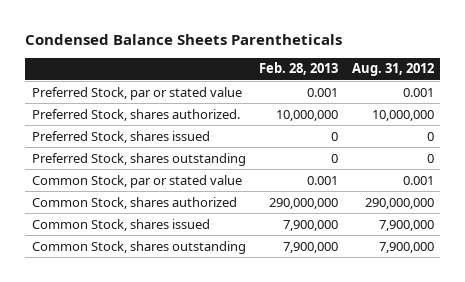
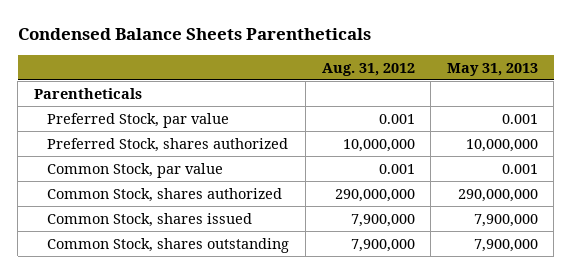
[259,62,339,76] Feb. 28, 2013 -> none
none -> [446,62,538,76] May 31, 2013
[31,130,210,143] Preferred Stock, shares issued -> none
[31,152,246,166] Preferred Stock, shares outstanding -> none
none -> [33,87,142,99] Parentheticals
[31,86,242,100] Preferred Stock, par or stated value -> [47,112,230,128] Preferred Stock, par value
[31,108,240,121] Preferred Stock, shares authorized. -> [47,137,289,152] Preferred Stock, shares authorized
[31,174,242,188] Common Stock, par or stated value -> [47,162,224,178] Common Stock, par value

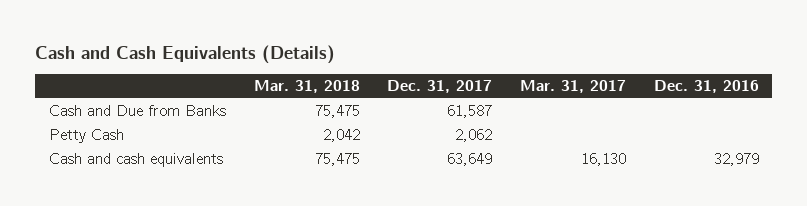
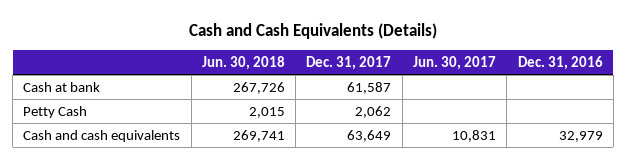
[253,80,360,94] Mar. 31, 2018 -> none
[519,80,626,94] Mar. 31, 2017 -> none
none -> [201,55,285,70] Jun. 30, 2018
none -> [412,55,496,70] Jun. 30, 2017
[48,105,226,117] Cash and Due from Banks -> [23,81,101,92] Cash at bank

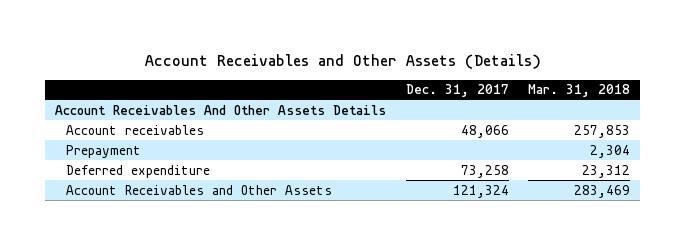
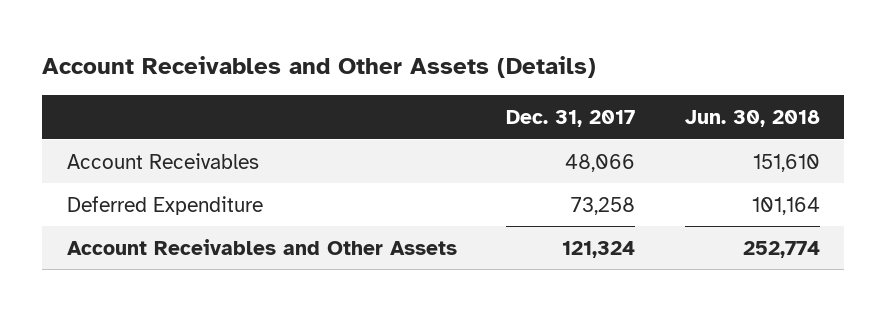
[528,84,631,98] Mar. 31, 2018 -> none
none -> [684,110,820,128] Jun. 30, 2018
[55,104,387,115] Account Receivables And Other Assets Details -> none
[65,144,141,158] Prepayment -> none
[65,124,204,135] Account receivables -> [66,152,259,169] Account Receivables
[65,164,210,178] Deferred expenditure -> [66,195,263,215] Deferred Expenditure

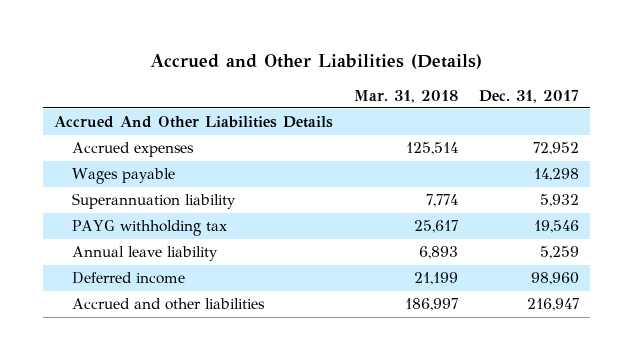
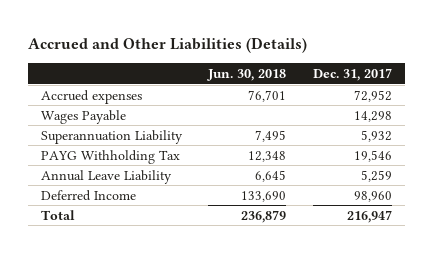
[353,89,458,103] Mar. 31, 2018 -> none
none -> [207,69,287,82] Jun. 30, 2018
[53,116,333,129] Accrued And Other Liabilities Details -> none
[71,168,175,185] Wages payable -> [40,109,126,124] Wages Payable
[71,193,236,210] Superannuation liability -> [40,129,183,144] Superannuation Liability
[71,220,227,237] PAYG withholding tax -> [40,149,180,164] PAYG Withholding Tax
[71,246,218,262] Annual leave liability -> [40,169,172,184] Annual Leave Liability
[71,272,185,285] Deferred income -> [40,189,136,201] Deferred Income
[71,298,265,311] Accrued and other liabilities -> [40,209,75,220] Total

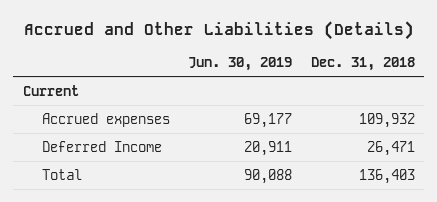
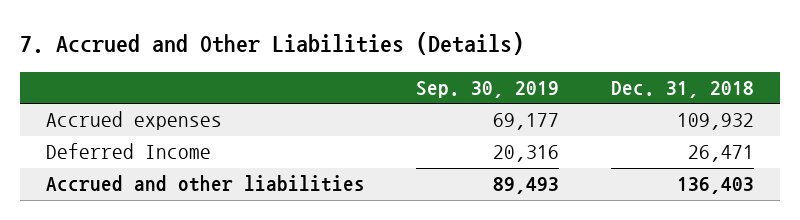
[23,20,414,40] Accrued and Other Liabilities (Details) -> [19,32,524,56] 7. Accrued and Other Liabilities (Details)
[188,57,293,72] Jun. 30, 2019 -> none
none -> [416,80,560,98] Sep. 30, 2019
[22,84,79,96] Current -> none
[41,168,82,180] Total -> [45,175,365,193] Accrued and other liabilities

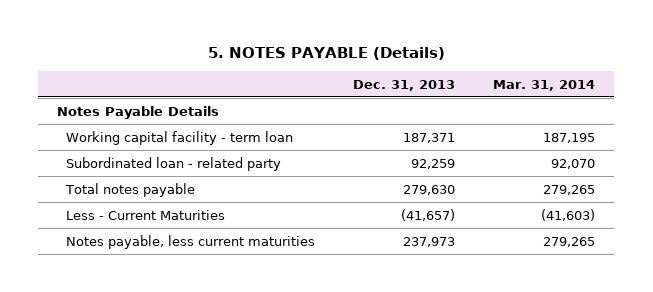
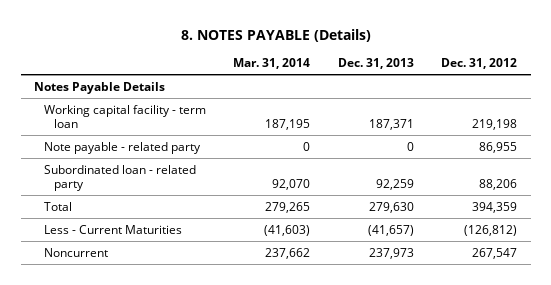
[208,47,446,61] 5. NOTES PAYABLE (Details) -> [180,28,371,42] 8. NOTES PAYABLE (Details)
none -> [440,58,517,70] Dec. 31, 2012
none -> [44,141,202,154] Note payable - related party
[65,182,196,197] Total notes payable -> [44,201,73,211] Total
[66,234,316,249] Notes payable, less current maturities -> none
none -> [44,247,109,257] Noncurrent

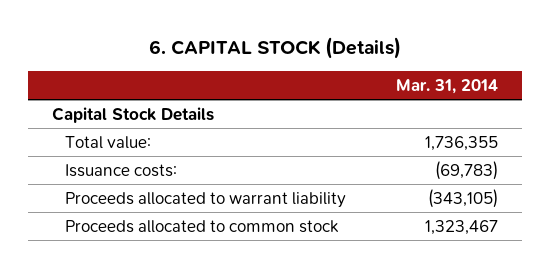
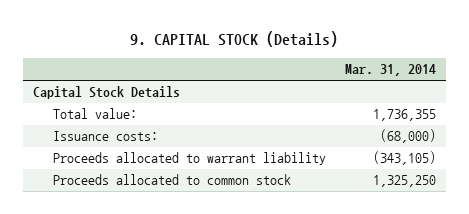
[149,36,402,59] 6. CAPITAL STOCK (Details) -> [130,31,339,48] 9. CAPITAL STOCK (Details)
[434,160,498,180] (69,783) -> [380,129,437,144] (68,000)
[424,219,498,235] 1,323,467 -> [373,175,437,188] 1,325,250

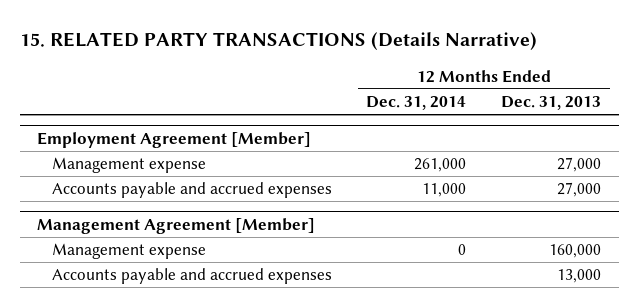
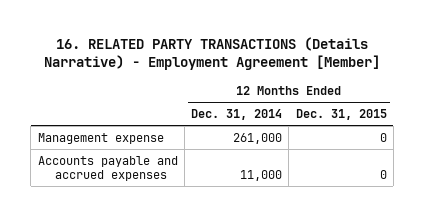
[19,32,537,51] 15. RELATED PARTY TRANSACTIONS (Details Narrative) -> [44,37,381,71] 16. RELATED PARTY TRANSACTIONS (Details Narrative) - Employment Agreement [Member]
[501,95,602,110] Dec. 31, 2013 -> none
none -> [295,108,387,120] Dec. 31, 2015
[37,131,312,148] Employment Agreement [Member] -> none
[37,217,316,234] Management Agreement [Member] -> none
[51,243,206,260] Management expense -> none
[51,268,332,285] Accounts payable and accrued expenses -> none

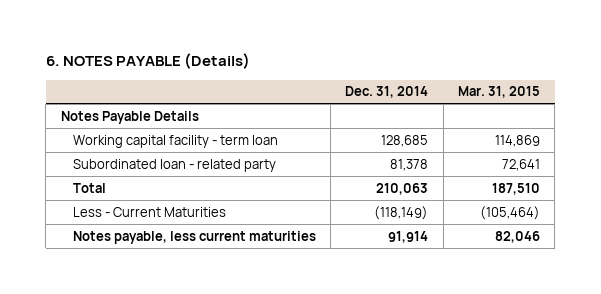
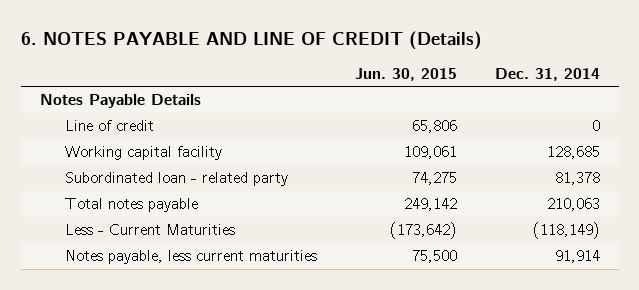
[45,53,250,70] 6. NOTES PAYABLE (Details) -> [20,30,482,50] 6. NOTES PAYABLE AND LINE OF CREDIT (Details)
[457,86,540,99] Mar. 31, 2015 -> none
none -> [354,67,457,81] Jun. 30, 2015
none -> [64,120,154,132] Line of credit
[72,134,278,148] Working capital facility - term loan -> [64,146,222,161] Working capital facility
[72,182,106,193] Total -> [64,198,198,213] Total notes payable

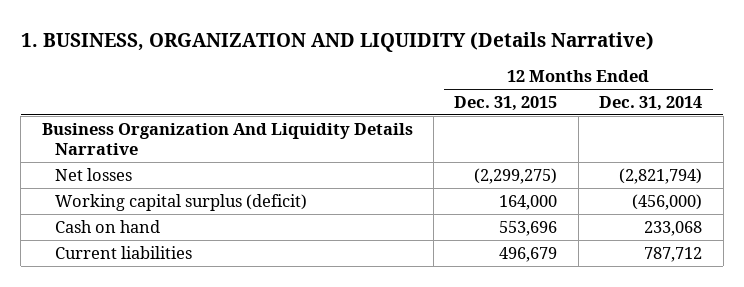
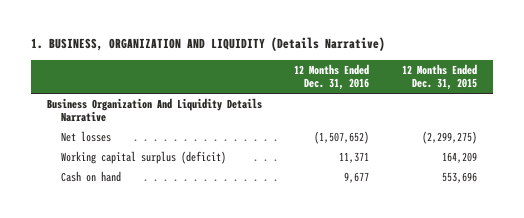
[599,95,703,111] Dec. 31, 2014 -> none
none -> [294,64,370,91] 12 Months Ended Dec. 31, 2016
[499,194,558,210] 164,000 -> [441,152,477,164] 164,209
[55,245,193,259] Current liabilities -> none

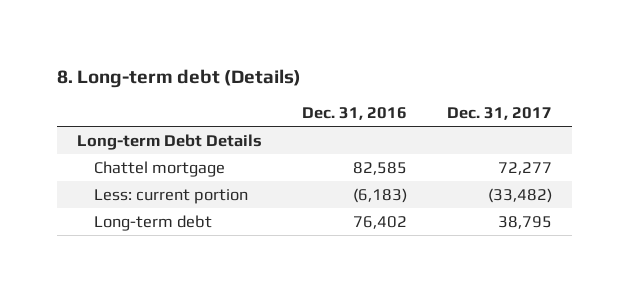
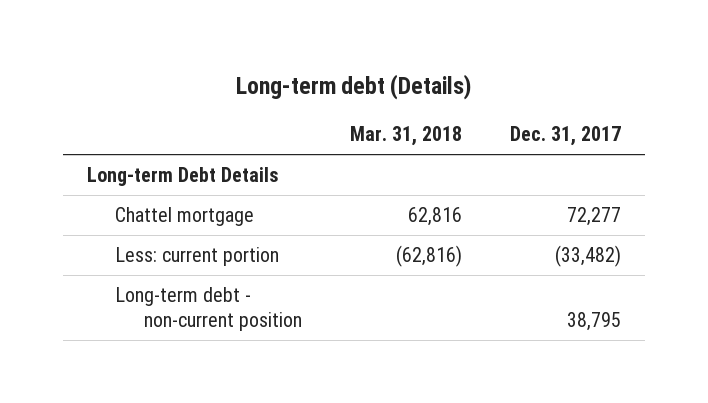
[56,68,301,88] 8. Long-term debt (Details) -> [235,73,471,100] Long-term debt (Details)
[301,107,407,121] Dec. 31, 2016 -> none
none -> [350,126,463,147] Mar. 31, 2018
[93,214,212,231] Long-term debt -> [115,287,303,332] Long-term debt - non-current position

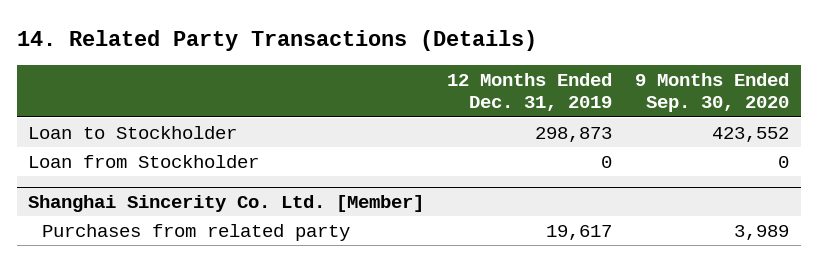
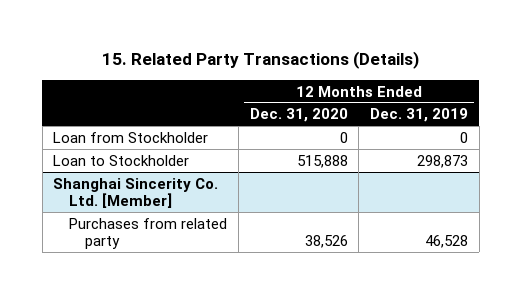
[16,30,537,52] 14. Related Party Transactions (Details) -> [101,51,419,70] 15. Related Party Transactions (Details)
[635,73,790,113] 9 Months Ended Sep. 30, 2020 -> none
none -> [249,108,348,123] Dec. 31, 2020
[28,125,238,139] Loan to Stockholder -> [53,154,190,166] Loan to Stockholder
[546,224,613,240] 19,617 -> [425,234,469,248] 46,528

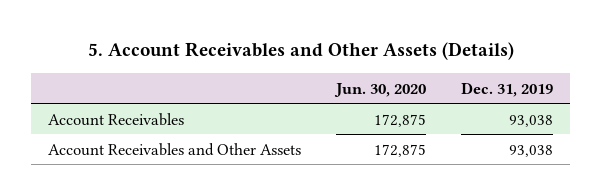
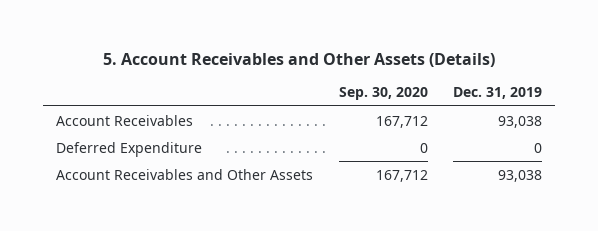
[334,82,427,97] Jun. 30, 2020 -> none
none -> [338,87,428,101] Sep. 30, 2020
none -> [56,141,203,157] Deferred Expenditure

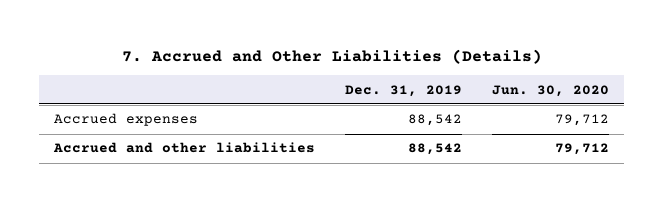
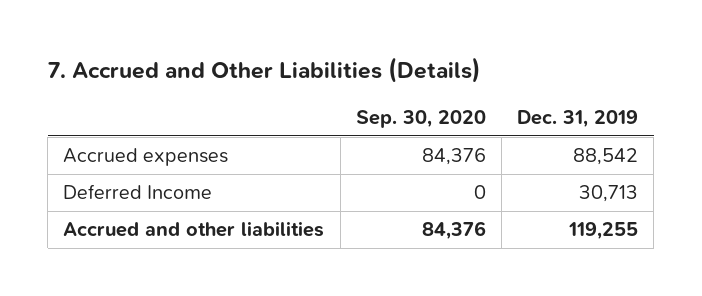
[492,84,610,97] Jun. 30, 2020 -> none
none -> [355,109,486,128] Sep. 30, 2020
none -> [63,184,213,200] Deferred Income
[408,143,463,156] 88,542 -> [568,222,639,241] 119,255

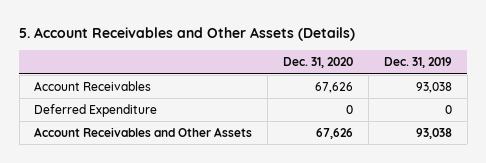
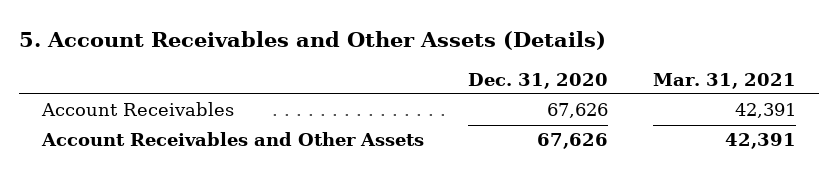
[383,57,452,69] Dec. 31, 2019 -> none
none -> [653,72,797,89] Mar. 31, 2021
[34,103,158,117] Deferred Expenditure -> none

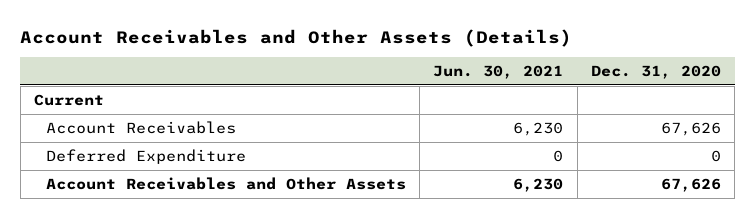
[19,30,607,50] 5. Account Receivables and Other Assets (Details) -> [20,28,573,47] Account Receivables and Other Assets (Details)
[653,72,797,89] Mar. 31, 2021 -> none
none -> [433,64,564,79] Jun. 30, 2021
none -> [34,93,105,106] Current
none -> [45,148,246,164] Deferred Expenditure

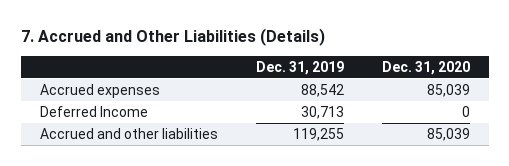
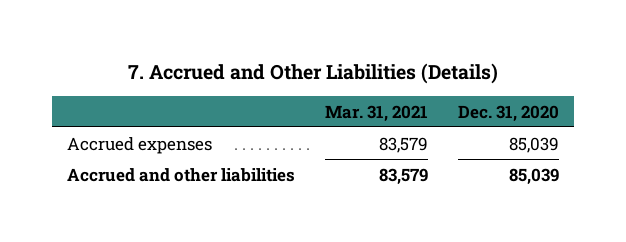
[255,60,344,75] Dec. 31, 2019 -> none
none -> [324,104,428,122] Mar. 31, 2021
[39,105,148,117] Deferred Income -> none

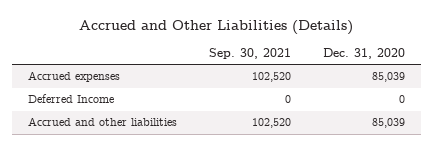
[127,62,498,84] 7. Accrued and Other Liabilities (Details) -> [79,19,354,35] Accrued and Other Liabilities (Details)
[324,104,428,122] Mar. 31, 2021 -> none
none -> [208,47,291,59] Sep. 30, 2021
none -> [27,94,114,104] Deferred Income

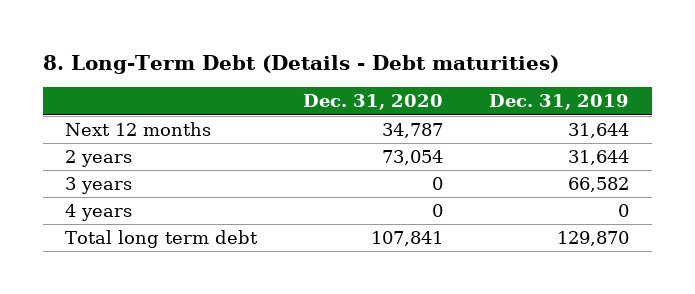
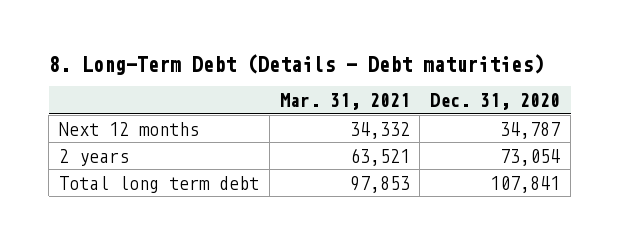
[489,94,630,111] Dec. 31, 2019 -> none
none -> [279,92,410,110] Mar. 31, 2021
[65,177,133,195] 3 years -> none
[65,204,133,222] 4 years -> none

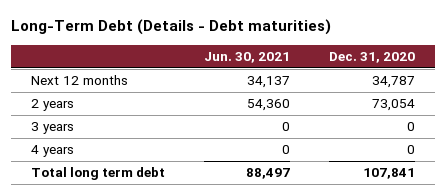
[48,53,544,75] 8. Long-Term Debt (Details - Debt maturities) -> [10,19,331,36] Long-Term Debt (Details - Debt maturities)
[279,92,410,110] Mar. 31, 2021 -> none
none -> [203,51,290,63] Jun. 30, 2021
none -> [30,122,74,135] 3 years
none -> [30,145,74,158] 4 years

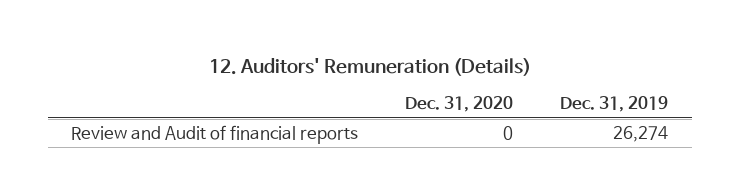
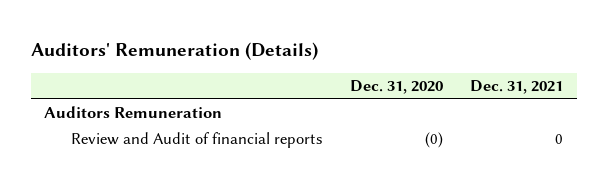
[208,58,531,77] 12. Auditors' Remuneration (Details) -> [30,42,318,61] Auditors' Remuneration (Details)
[560,96,669,113] Dec. 31, 2019 -> none
none -> [469,80,563,95] Dec. 31, 2021
none -> [44,106,223,119] Auditors Remuneration
[503,125,514,140] 0 -> [424,132,443,149] (0)

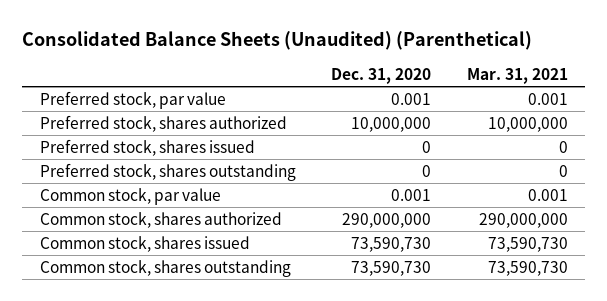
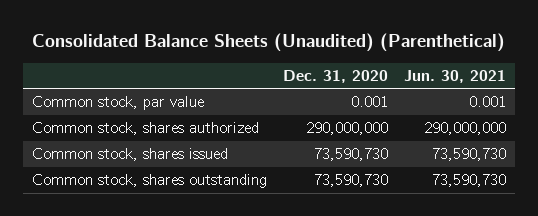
[466,67,568,84] Mar. 31, 2021 -> none
none -> [404,69,507,83] Jun. 30, 2021
[39,90,226,109] Preferred stock, par value -> none
[39,114,287,132] Preferred stock, shares authorized -> none
[39,138,255,156] Preferred stock, shares issued -> none
[39,162,296,181] Preferred stock, shares outstanding -> none

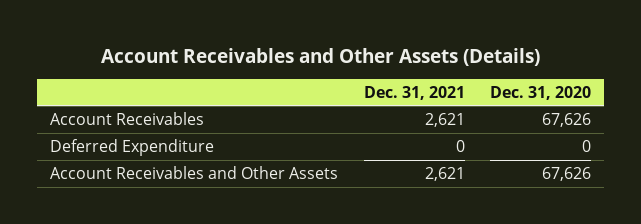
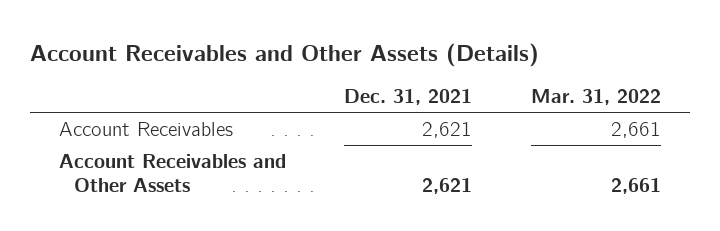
[489,85,591,100] Dec. 31, 2020 -> none
none -> [530,89,661,106] Mar. 31, 2022
[50,139,215,157] Deferred Expenditure -> none

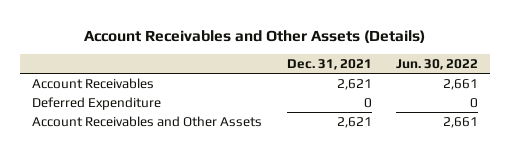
[530,89,661,106] Mar. 31, 2022 -> none
none -> [395,59,478,71] Jun. 30, 2022
none -> [32,96,162,110] Deferred Expenditure

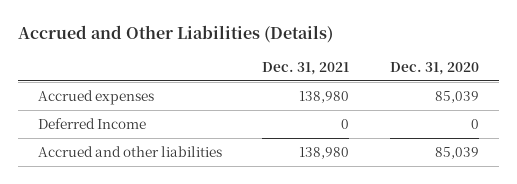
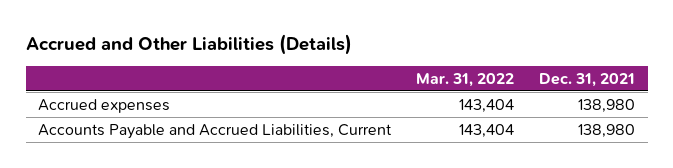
[389,61,479,75] Dec. 31, 2020 -> none
none -> [416,72,515,87] Mar. 31, 2022
[38,117,147,129] Deferred Income -> none
[38,145,223,157] Accrued and other liabilities -> [38,123,393,139] Accounts Payable and Accrued Liabilities, Current

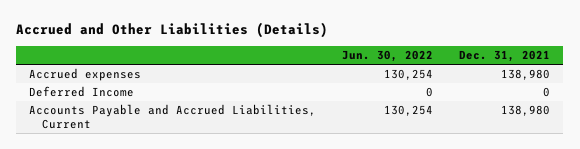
[416,72,515,87] Mar. 31, 2022 -> none
none -> [342,50,434,63] Jun. 30, 2022
none -> [29,86,135,98] Deferred Income

